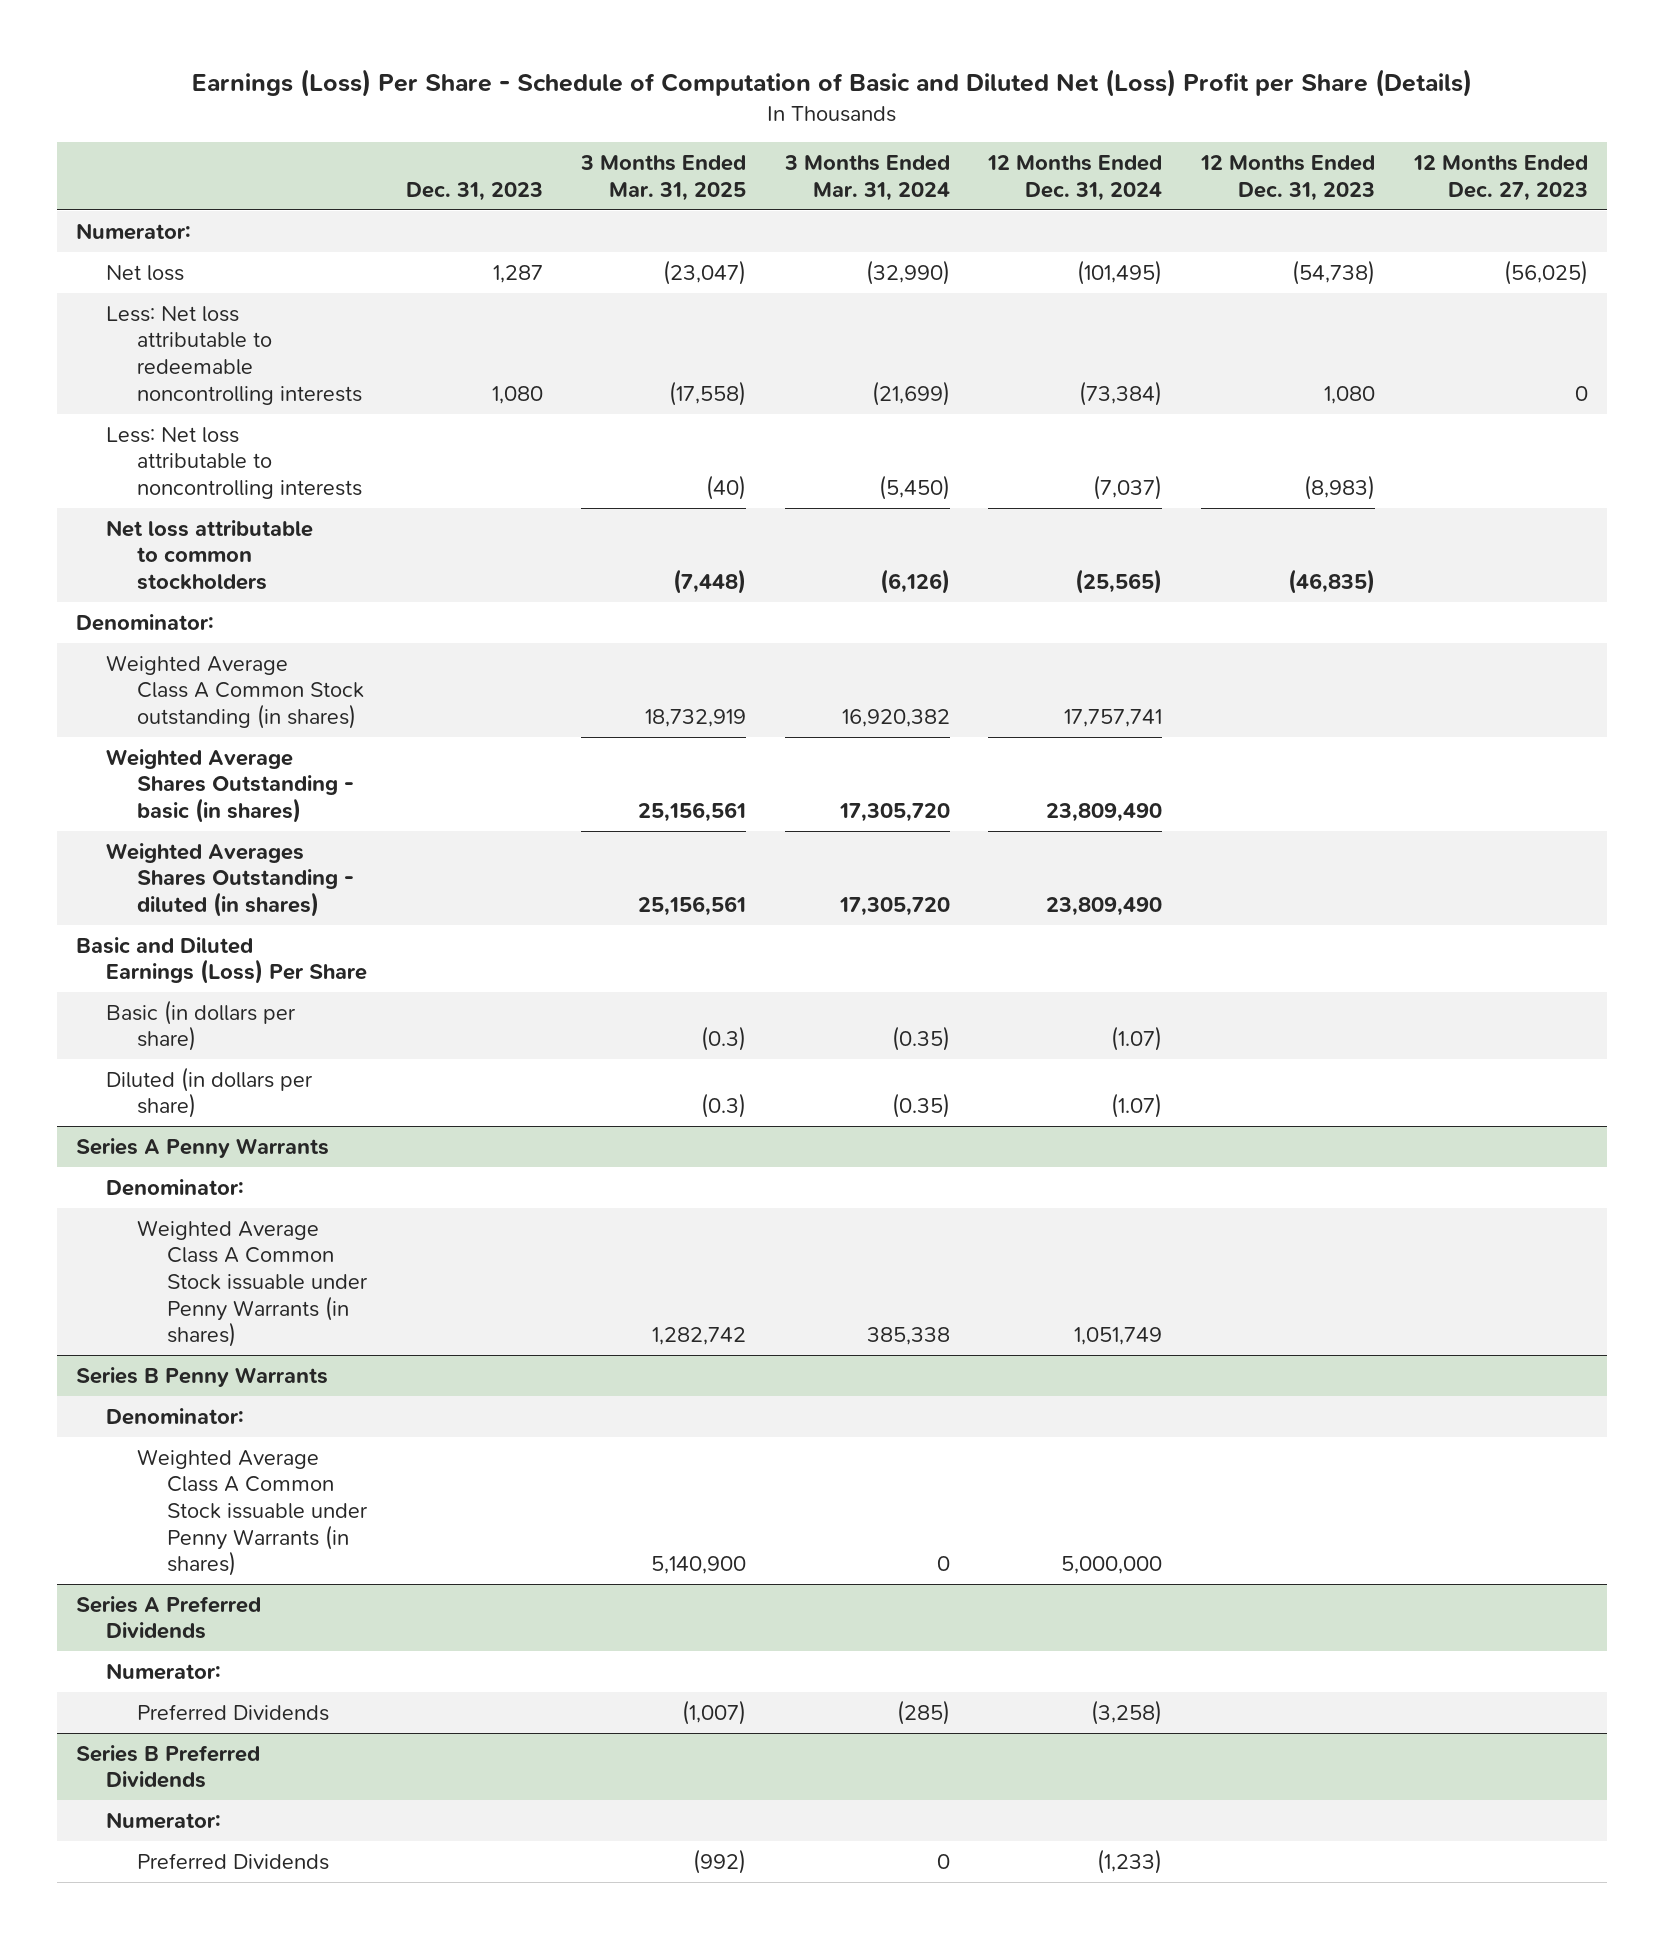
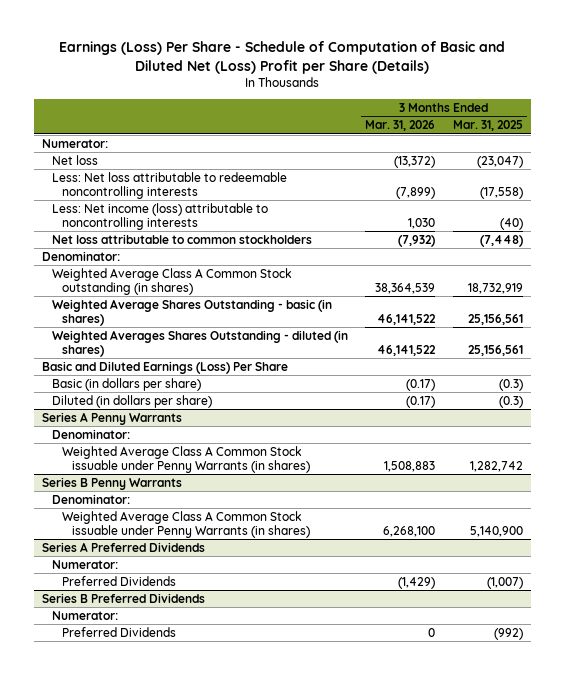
[405,181,543,201] Dec. 31, 2023 -> none
[783,155,950,201] 3 Months Ended Mar. 31, 2024 -> none
[987,155,1163,201] 12 Months Ended Dec. 31, 2024 -> none
[1199,155,1375,201] 12 Months Ended Dec. 31, 2023 -> none
[1412,155,1588,201] 12 Months Ended Dec. 27, 2023 -> none
none -> [365,120,436,132] Mar. 31, 2026
[106,426,362,500] Less: Net loss attributable to noncontrolling interests -> [52,202,269,230] Less: Net income (loss) attributable to noncontrolling interests

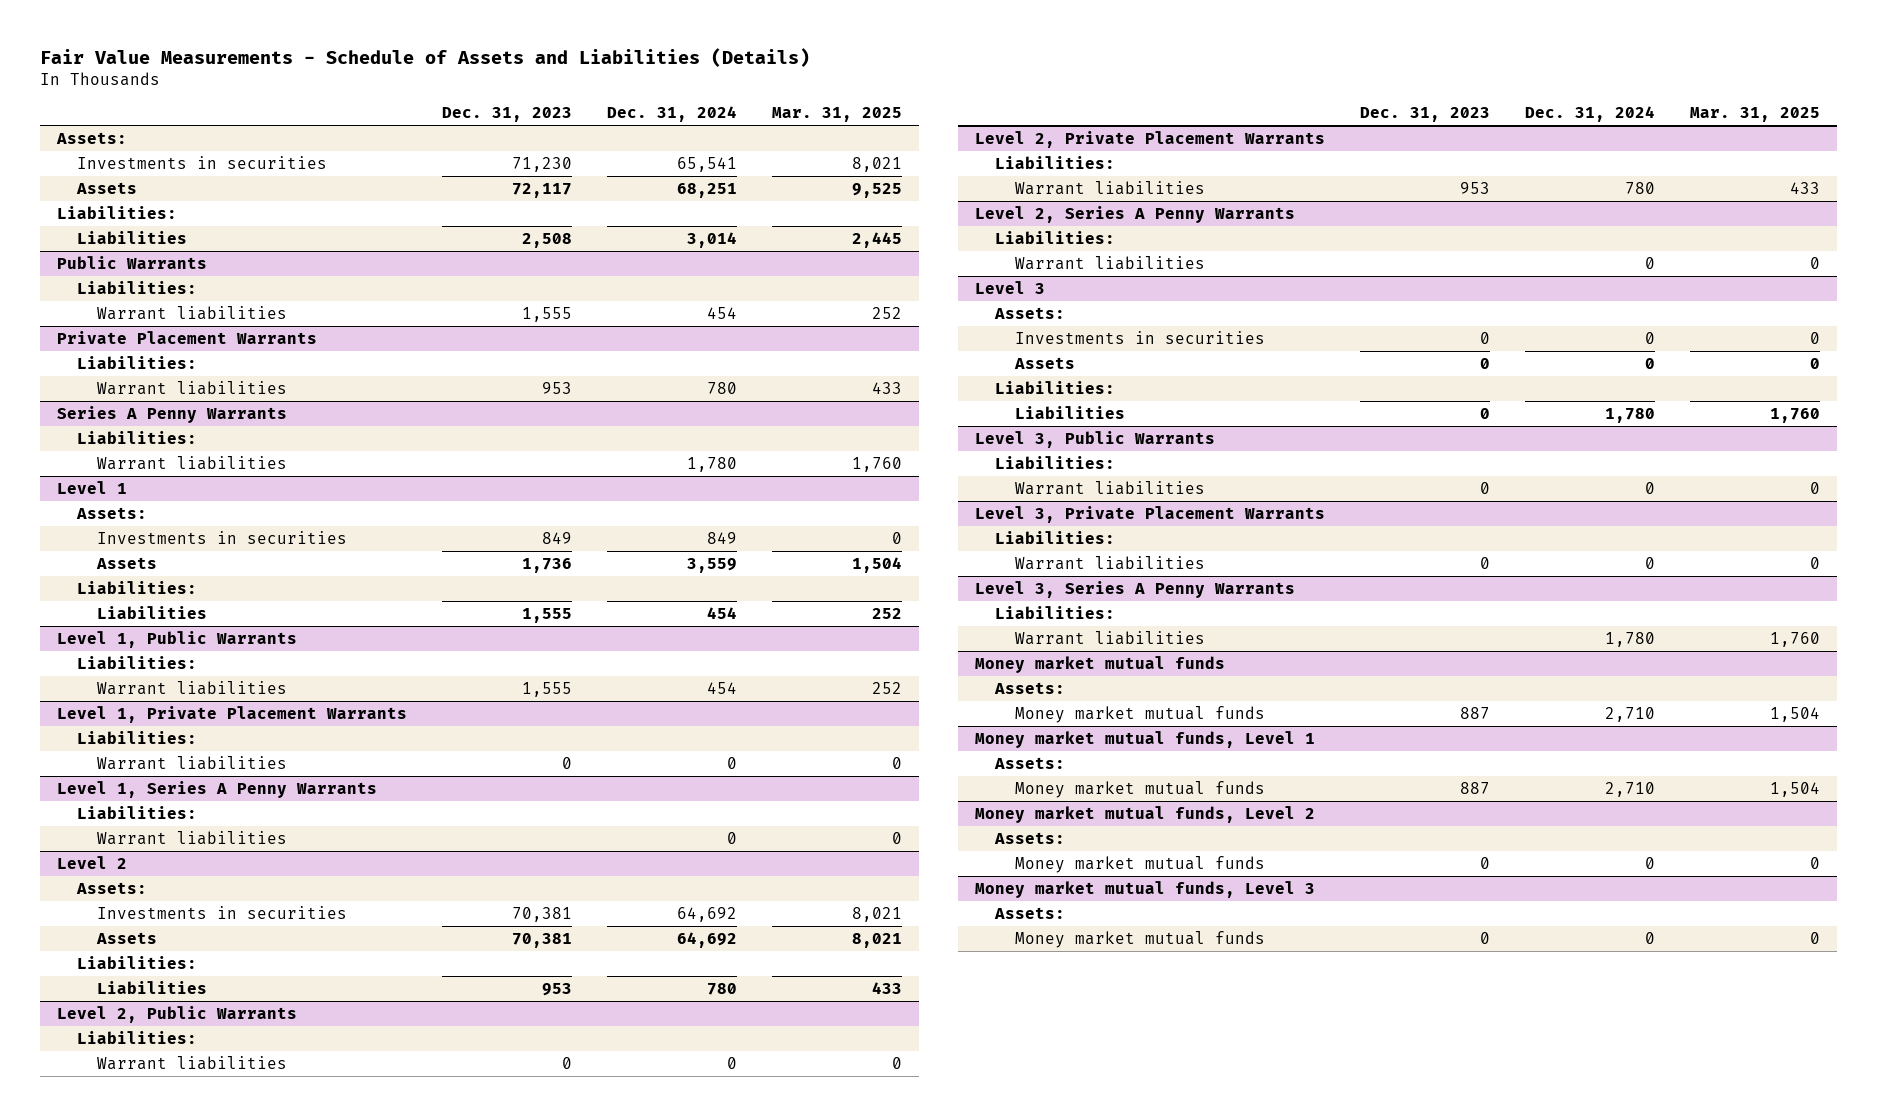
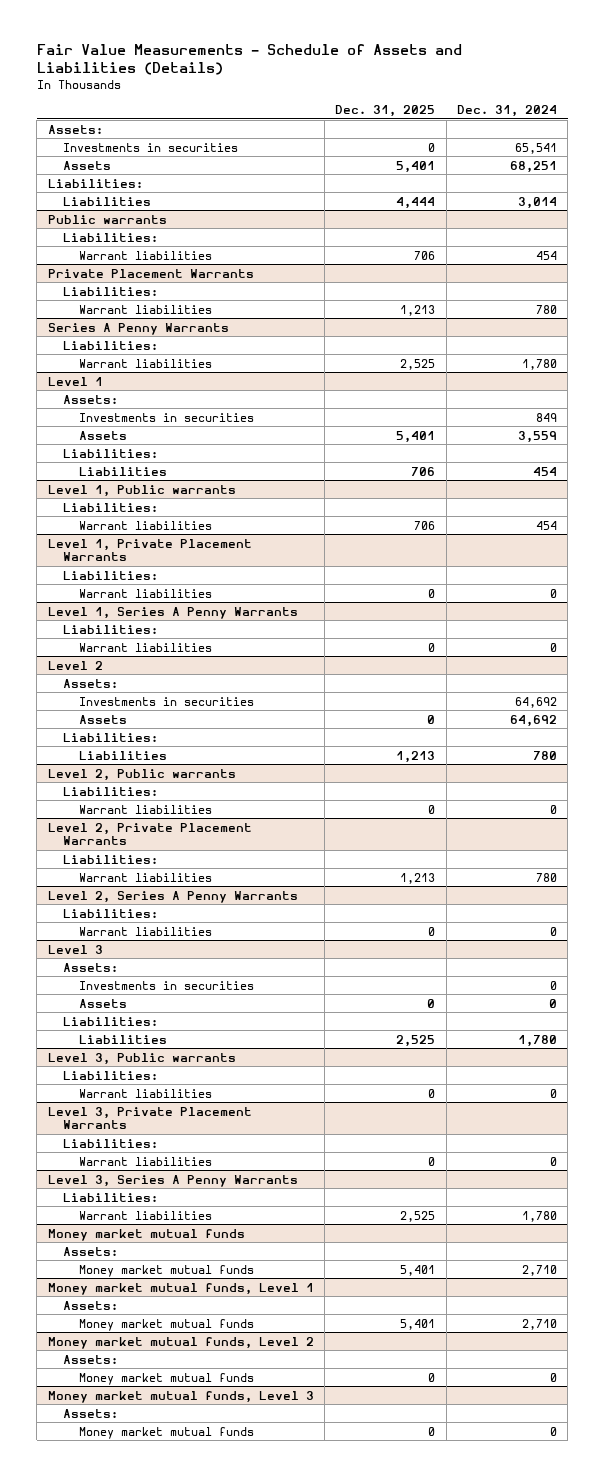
[442,107,573,123] Dec. 31, 2023 -> none
[771,107,902,123] Mar. 31, 2025 -> none
none -> [335,104,436,117] Dec. 31, 2025
[57,255,208,269] Public Warrants -> [47,214,167,224] Public warrants
[57,630,298,648] Level 1, Public Warrants -> [47,484,236,497] Level 1, Public warrants
[57,1005,298,1023] Level 2, Public Warrants -> [47,768,236,781] Level 2, Public warrants
[975,430,1216,448] Level 3, Public Warrants -> [47,1052,236,1065] Level 3, Public warrants

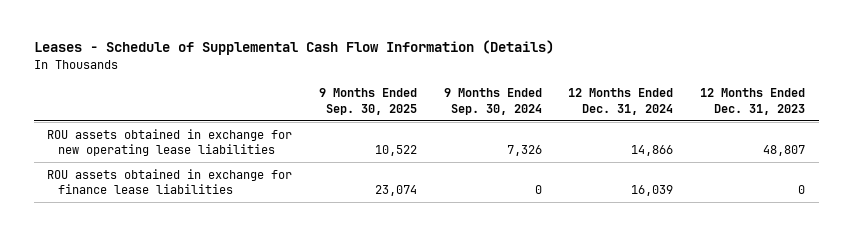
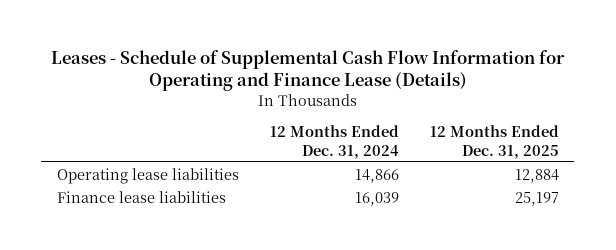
[33,40,554,56] Leases - Schedule of Supplemental Cash Flow Information (Details) -> [50,49,565,92] Leases - Schedule of Supplemental Cash Flow Information for Operating and Finance Lease (Details)
[318,88,417,115] 9 Months Ended Sep. 30, 2025 -> none
[443,88,542,115] 9 Months Ended Sep. 30, 2024 -> none
[700,88,806,115] 12 Months Ended Dec. 31, 2023 -> none
none -> [429,125,559,159] 12 Months Ended Dec. 31, 2025
[47,128,293,157] ROU assets obtained in exchange for new operating lease liabilities -> [56,167,239,184] Operating lease liabilities
[47,168,293,195] ROU assets obtained in exchange for finance lease liabilities -> [56,190,226,203] Finance lease liabilities

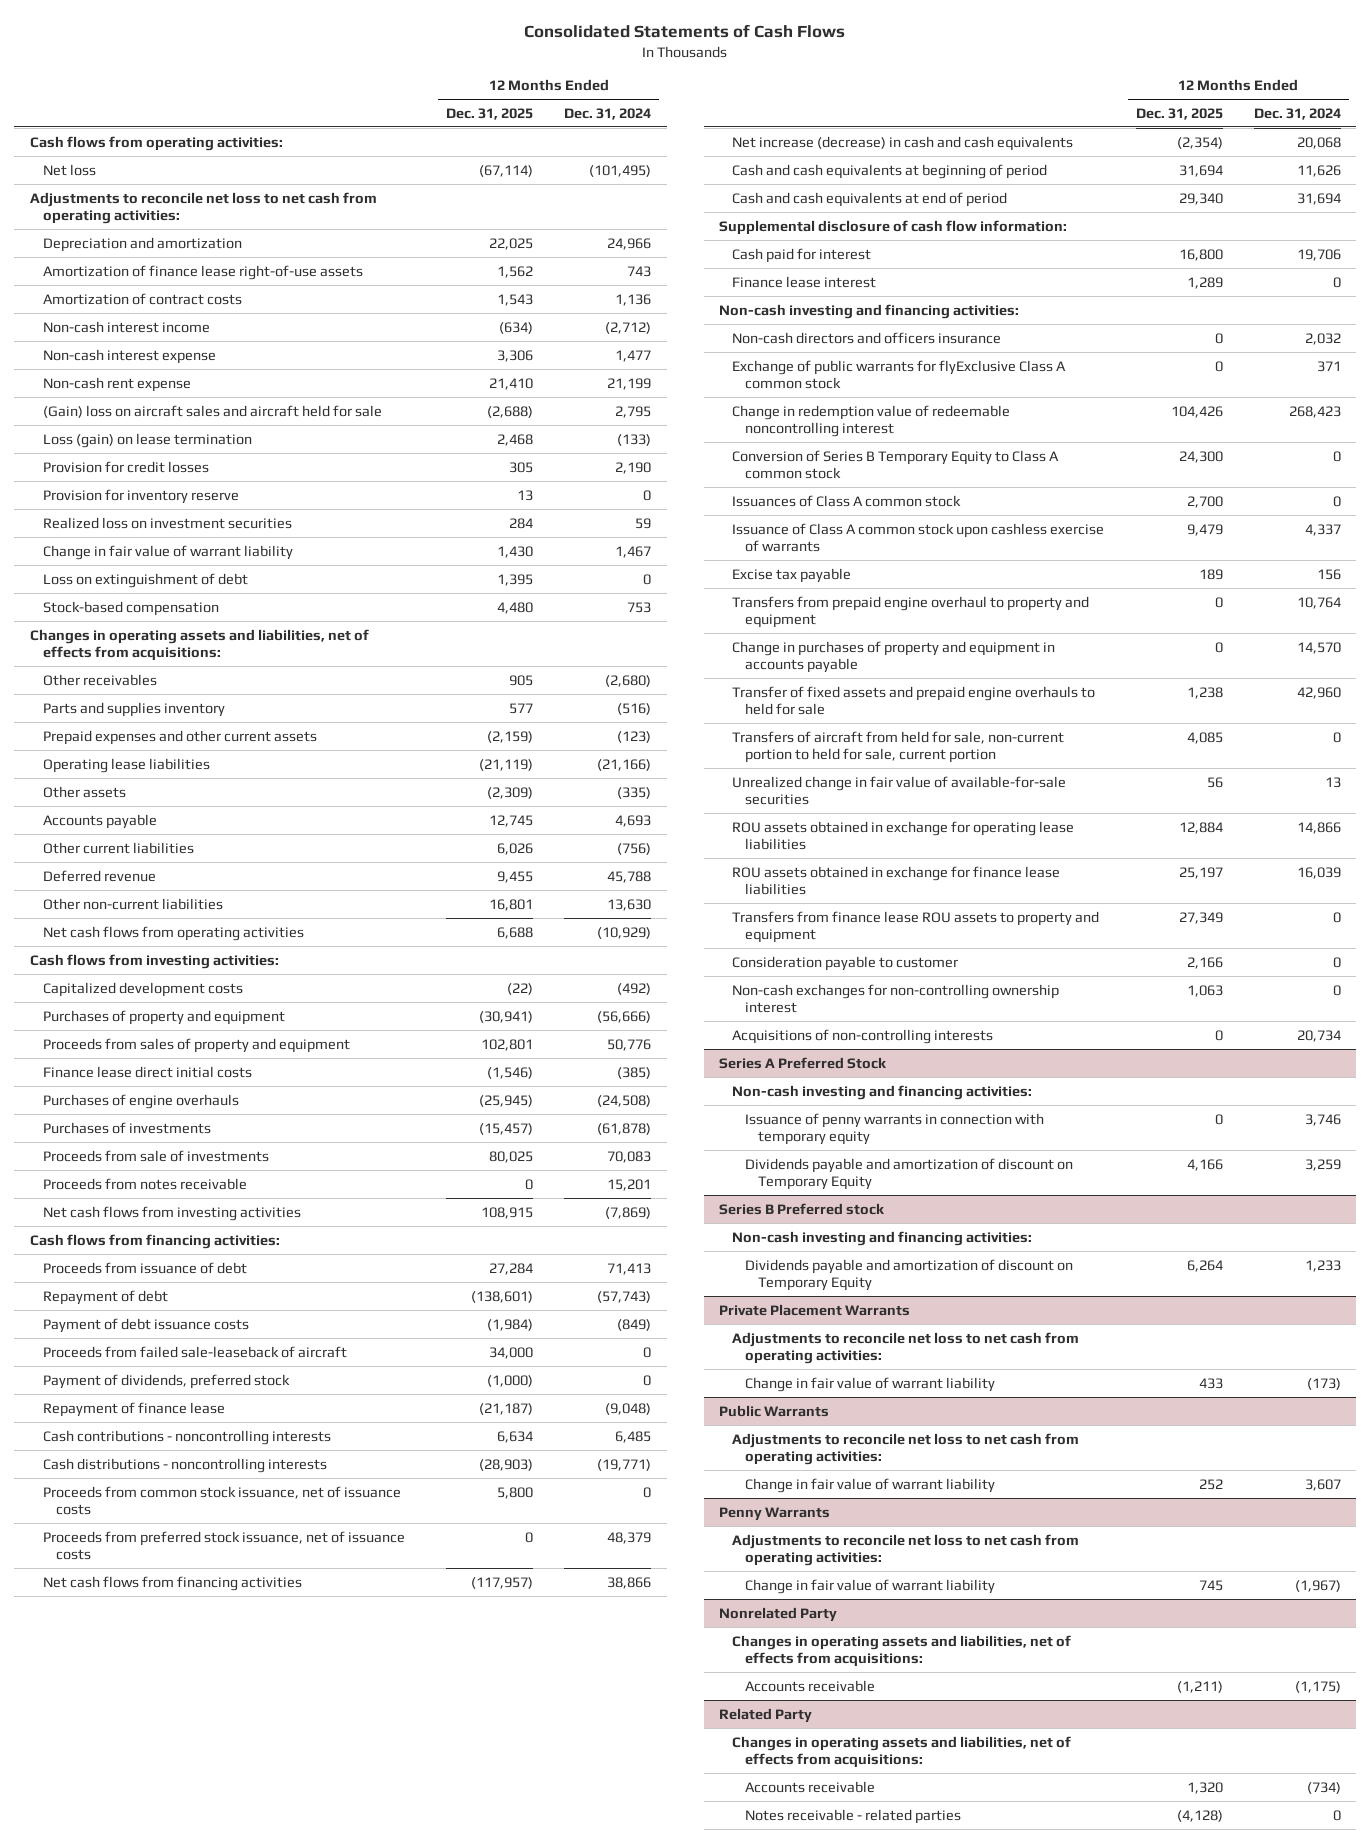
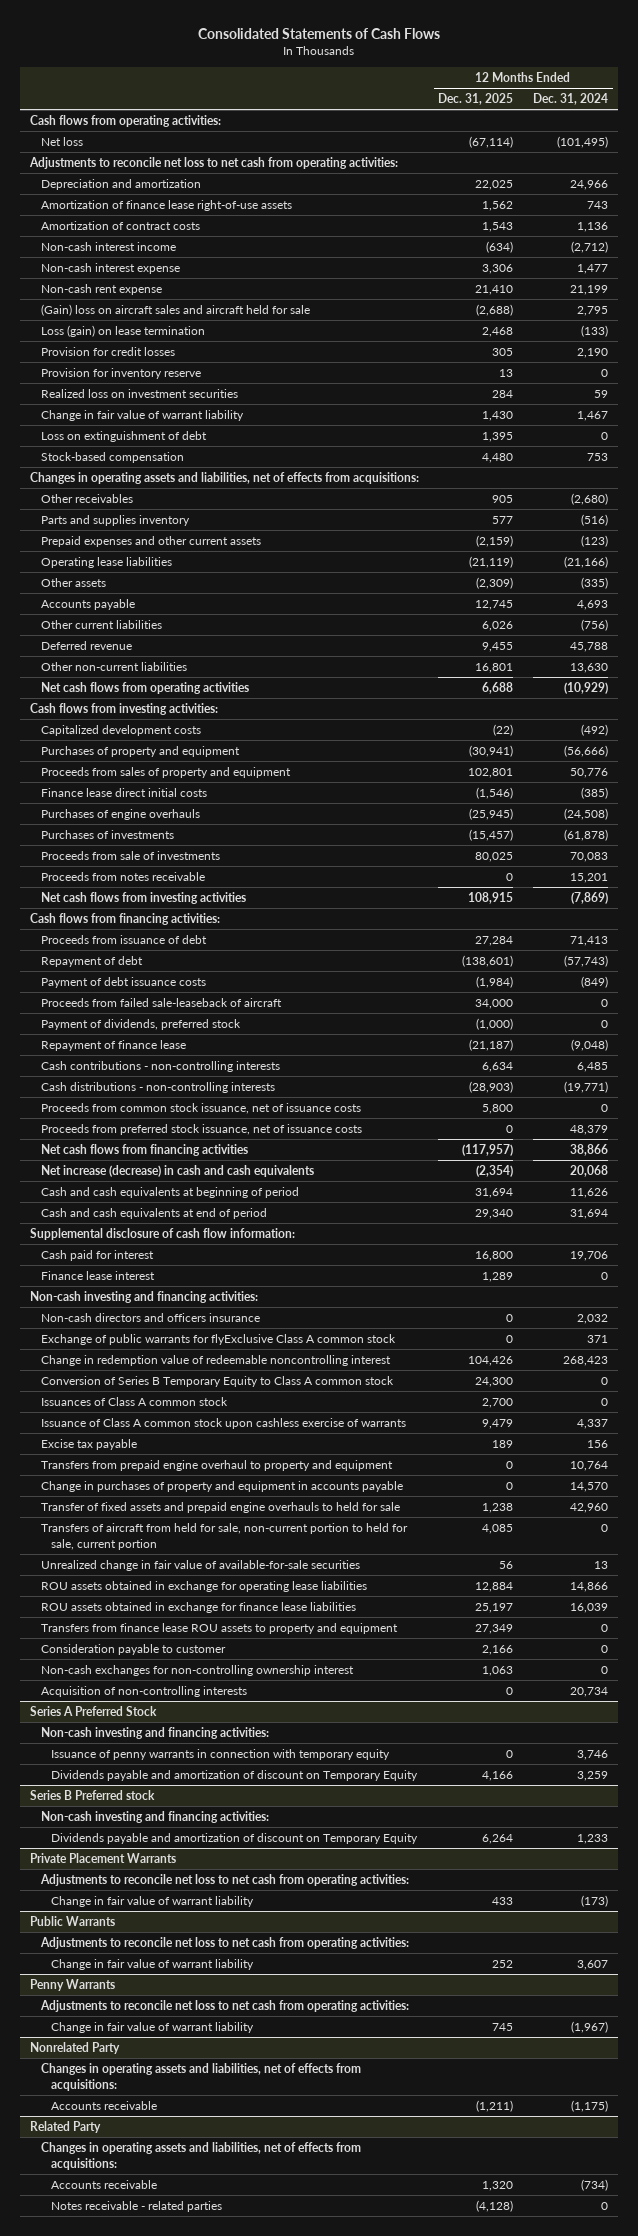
[42,1429,331,1445] Cash contributions - noncontrolling interests -> [40,1060,280,1072] Cash contributions - non-controlling interests
[42,1457,327,1473] Cash distributions - noncontrolling interests -> [40,1081,275,1093] Cash distributions - non-controlling interests
[732,1028,994,1044] Acquisitions of non-controlling interests -> [40,1685,247,1697] Acquisition of non-controlling interests

